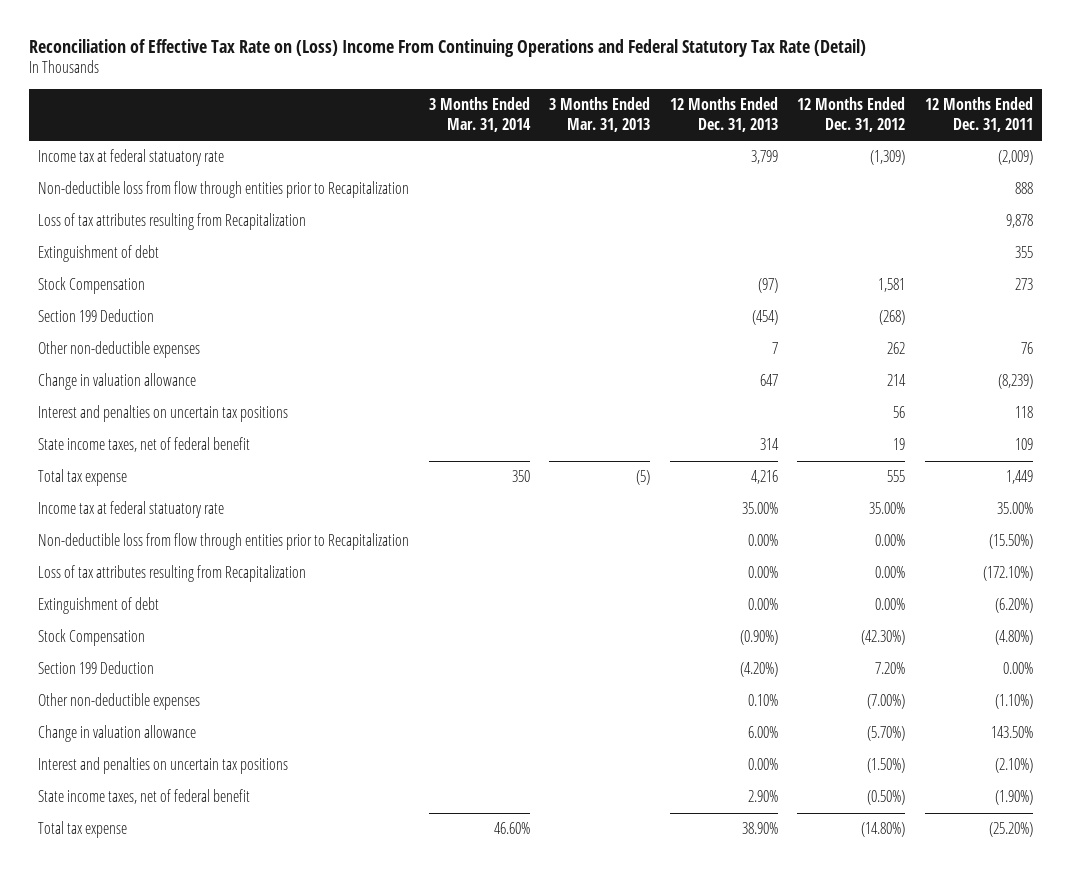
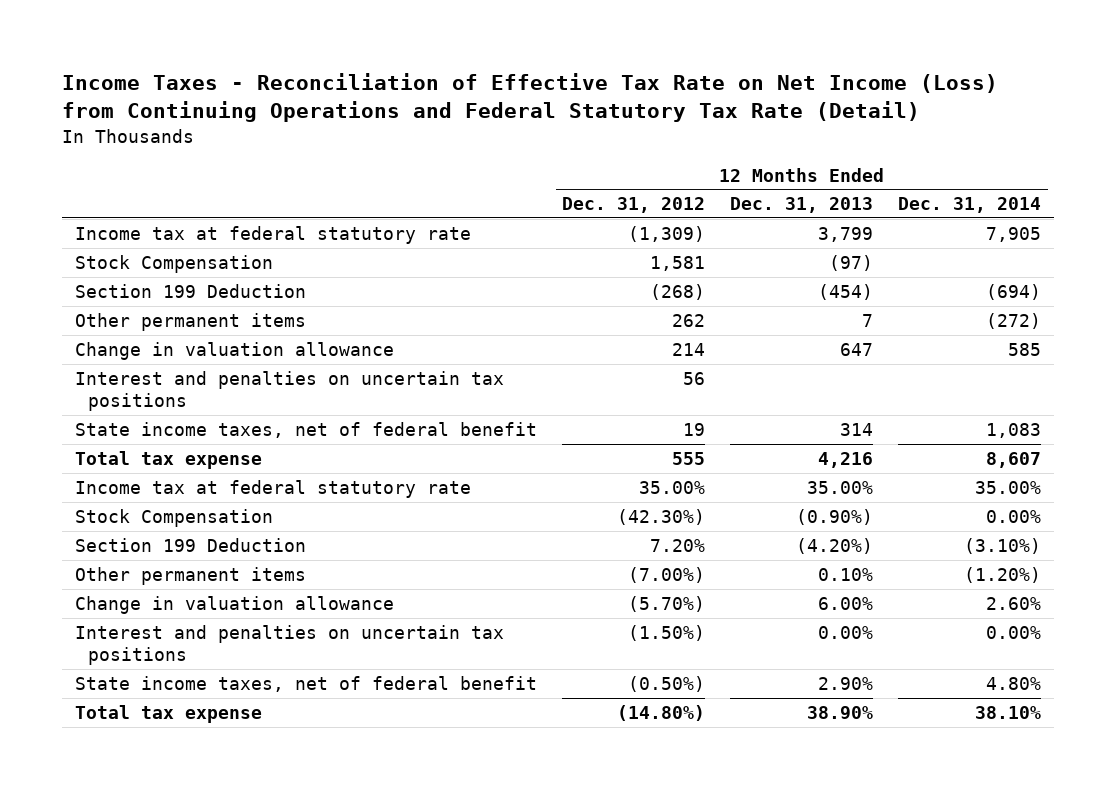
[28,38,866,57] Reconciliation of Effective Tax Rate on (Loss) Income From Continuing Operations and Federal Statutory Tax Rate (Detail) -> [61,73,998,123] Income Taxes - Reconciliation of Effective Tax Rate on Net Income (Loss) from Continuing Operations and Federal Statutory Tax Rate (Detail)
[428,97,531,132] 3 Months Ended Mar. 31, 2014 -> none
[549,97,651,132] 3 Months Ended Mar. 31, 2013 -> none
[924,97,1033,132] 12 Months Ended Dec. 31, 2011 -> none
none -> [898,197,1042,214] Dec. 31, 2014
[38,181,410,199] Non-deductible loss from flow through entities prior to Recapitalization -> none
[38,213,307,231] Loss of tax attributes resulting from Recapitalization -> none
[38,245,160,263] Extinguishment of debt -> none
[38,149,225,167] Income tax at federal statuatory rate -> [74,225,471,244] Income tax at federal statutory rate
[38,341,201,359] Other non-deductible expenses -> [74,312,306,331] Other permanent items
[38,533,410,551] Non-deductible loss from flow through entities prior to Recapitalization -> none
[38,565,307,583] Loss of tax attributes resulting from Recapitalization -> none
[38,597,160,615] Extinguishment of debt -> none
[38,501,225,519] Income tax at federal statuatory rate -> [74,479,471,498] Income tax at federal statutory rate
[38,693,201,711] Other non-deductible expenses -> none
none -> [74,566,306,585] Other permanent items

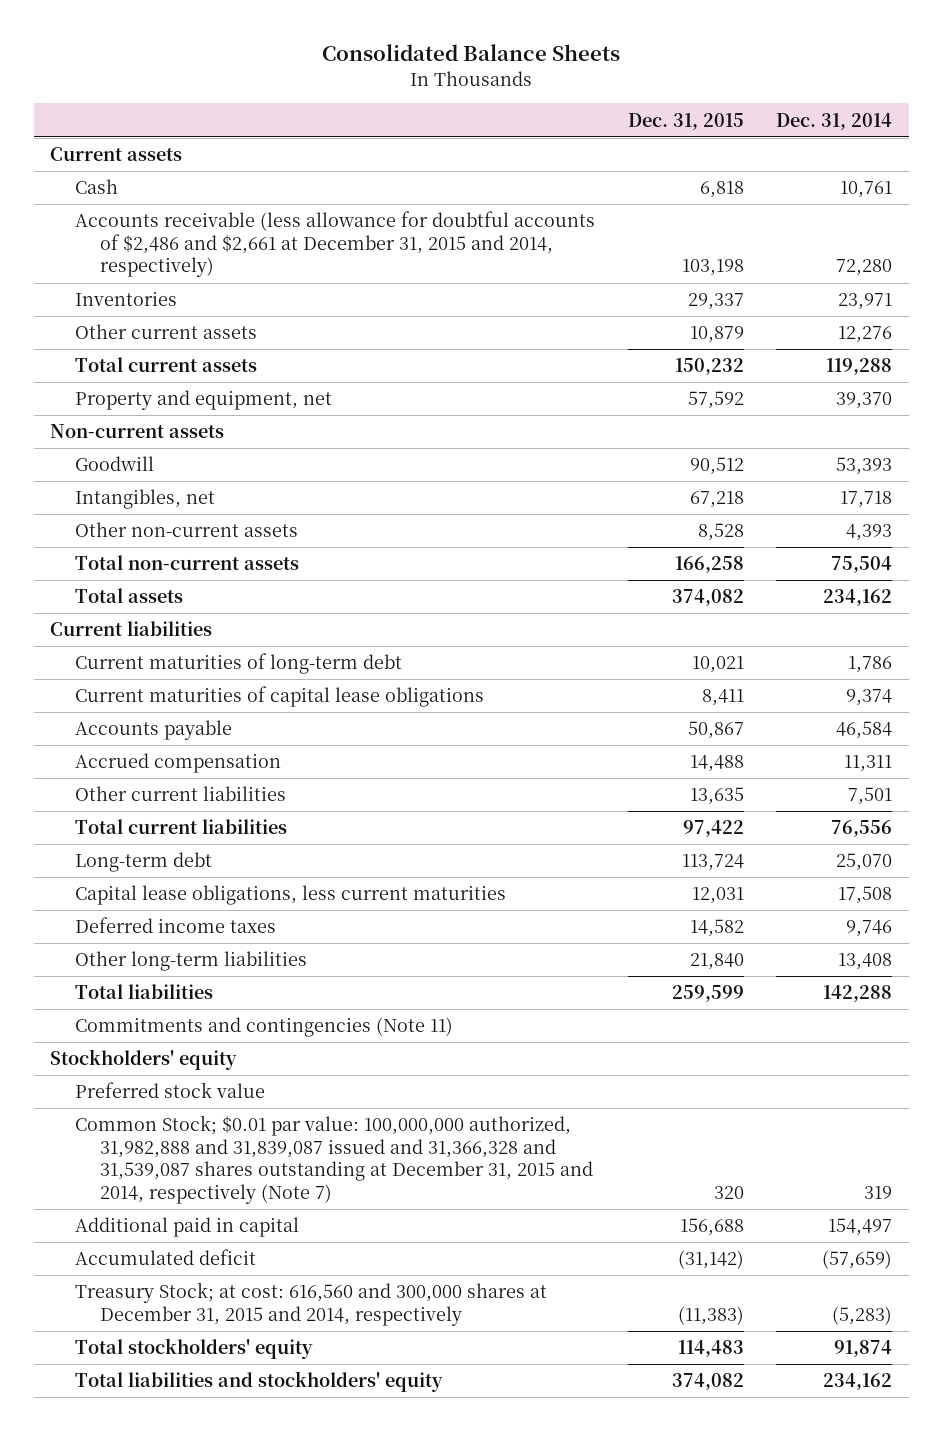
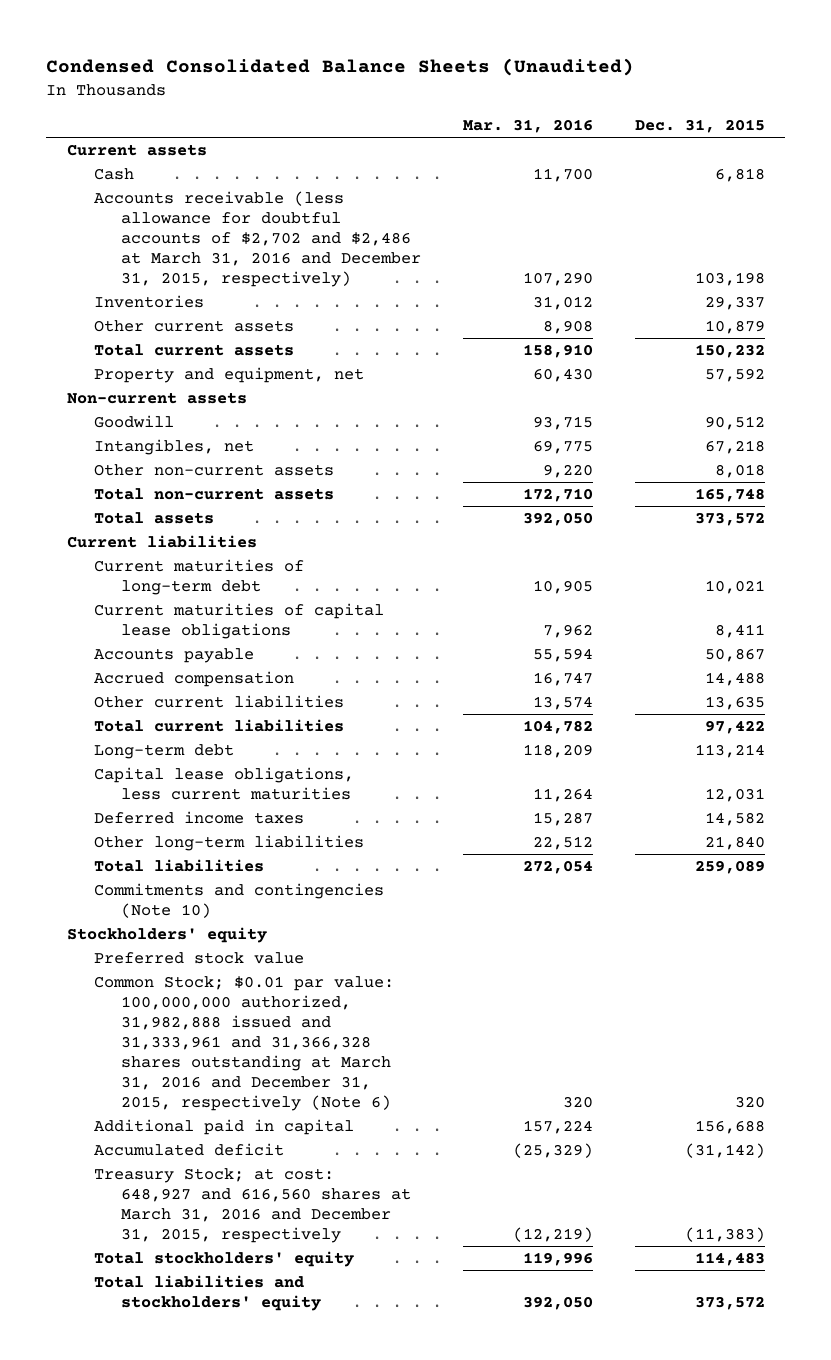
[322,44,621,62] Consolidated Balance Sheets -> [45,58,634,77] Condensed Consolidated Balance Sheets (Unaudited)
[776,112,893,130] Dec. 31, 2014 -> none
none -> [462,118,593,133] Mar. 31, 2016
[75,211,596,278] Accounts receivable (less allowance for doubtful accounts of $2,486 and $2,661 at December 31, 2015 and 2014, respectively) -> [93,191,422,288] Accounts receivable (less allowance for doubtful accounts of $2,702 and $2,486 at March 31, 2016 and December 31, 2015, respectively)
[697,523,744,542] 8,528 -> [714,464,765,479] 8,018
[674,556,744,574] 166,258 -> [694,488,765,503] 165,748
[671,589,744,607] 374,082 -> [694,512,765,527] 373,572
[681,854,744,872] 113,724 -> [694,744,765,759] 113,214
[671,985,744,1003] 259,599 -> [694,860,765,875] 259,089
[75,1017,454,1038] Commitments and contingencies (Note 11) -> [93,883,384,919] Commitments and contingencies (Note 10)
[75,1115,594,1204] Common Stock; $0.01 par value: 100,000,000 authorized, 31,982,888 and 31,839,087 issued and 31,366,328 and 31,539,087 shares outstanding at December 31, 2015 and 2014, respectively (Note 7) -> [93,976,394,1112] Common Stock; $0.01 par value: 100,000,000 authorized, 31,982,888 issued and 31,333,961 and 31,366,328 shares outstanding at March 31, 2016 and December 31, 2015, respectively (Note 6)
[75,1282,548,1326] Treasury Stock; at cost: 616,560 and 300,000 shares at December 31, 2015 and 2014, respectively -> [93,1168,412,1244] Treasury Stock; at cost: 648,927 and 616,560 shares at March 31, 2016 and December 31, 2015, respectively
[671,1373,744,1391] 374,082 -> [694,1296,765,1311] 373,572

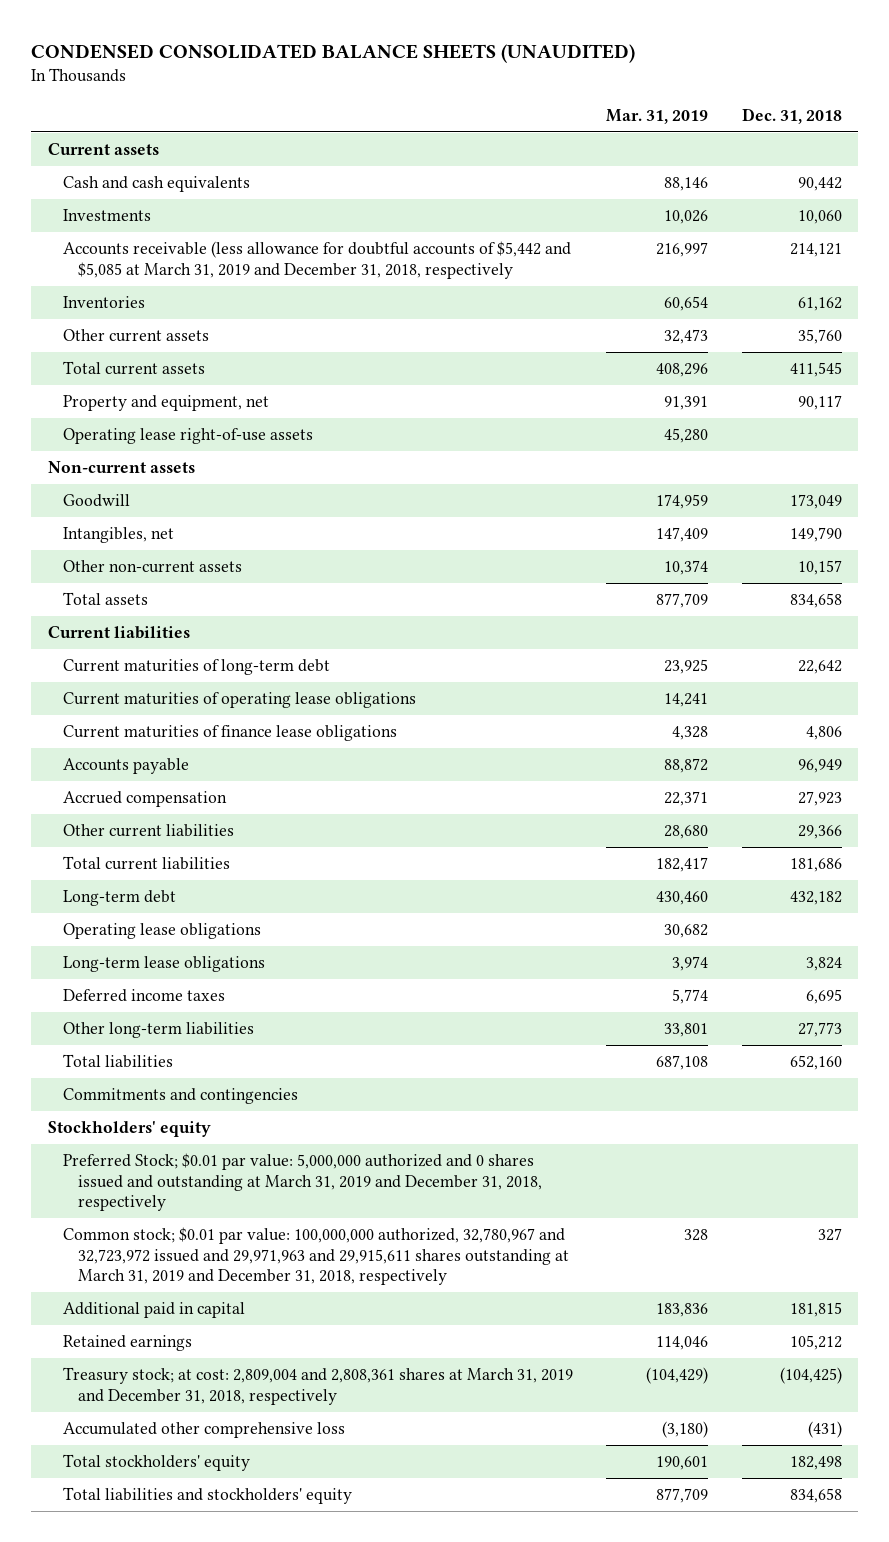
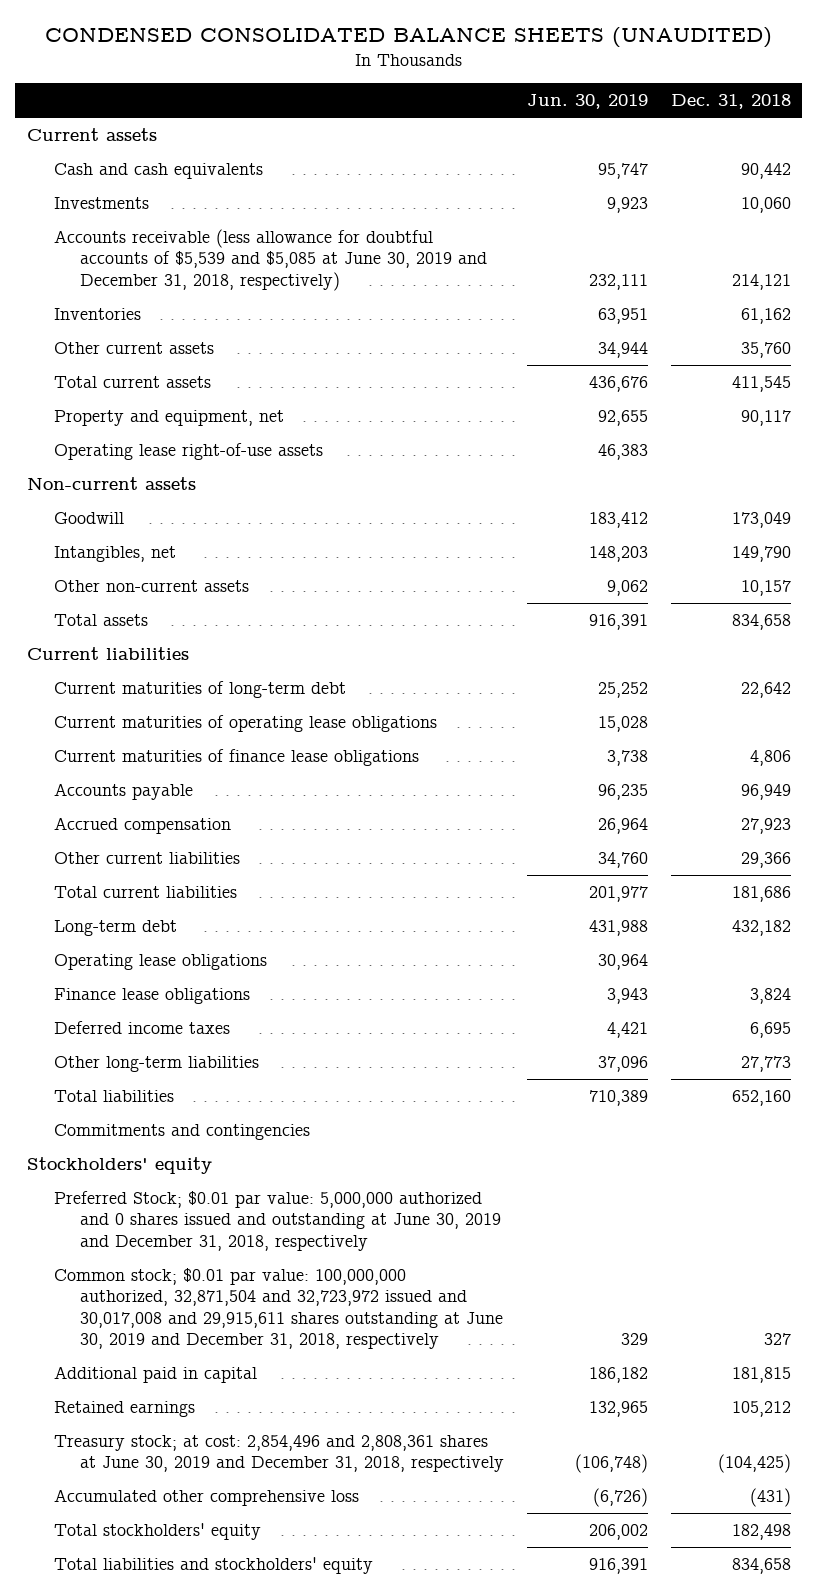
[606,108,709,124] Mar. 31, 2019 -> none
none -> [527,94,649,110] Jun. 30, 2019
[62,241,571,279] Accounts receivable (less allowance for doubtful accounts of $5,442 and $5,085 at March 31, 2019 and December 31, 2018, respectively -> [53,229,488,291] Accounts receivable (less allowance for doubtful accounts of $5,539 and $5,085 at June 30, 2019 and December 31, 2018, respectively)
[62,956,265,973] Long-term lease obligations -> [53,988,250,1005] Finance lease obligations
[62,1153,543,1211] Preferred Stock; $0.01 par value: 5,000,000 authorized and 0 shares issued and outstanding at March 31, 2019 and December 31, 2018, respectively -> [53,1191,502,1251] Preferred Stock; $0.01 par value: 5,000,000 authorized and 0 shares issued and outstanding at June 30, 2019 and December 31, 2018, respectively
[62,1227,570,1285] Common stock; $0.01 par value: 100,000,000 authorized, 32,780,967 and 32,723,972 issued and 29,971,963 and 29,915,611 shares outstanding at March 31, 2019 and December 31, 2018, respectively -> [53,1268,504,1350] Common stock; $0.01 par value: 100,000,000 authorized, 32,871,504 and 32,723,972 issued and 30,017,008 and 29,915,611 shares outstanding at June 30, 2019 and December 31, 2018, respectively
[62,1367,573,1405] Treasury stock; at cost: 2,809,004 and 2,808,361 shares at March 31, 2019 and December 31, 2018, respectively -> [53,1435,505,1473] Treasury stock; at cost: 2,854,496 and 2,808,361 shares at June 30, 2019 and December 31, 2018, respectively

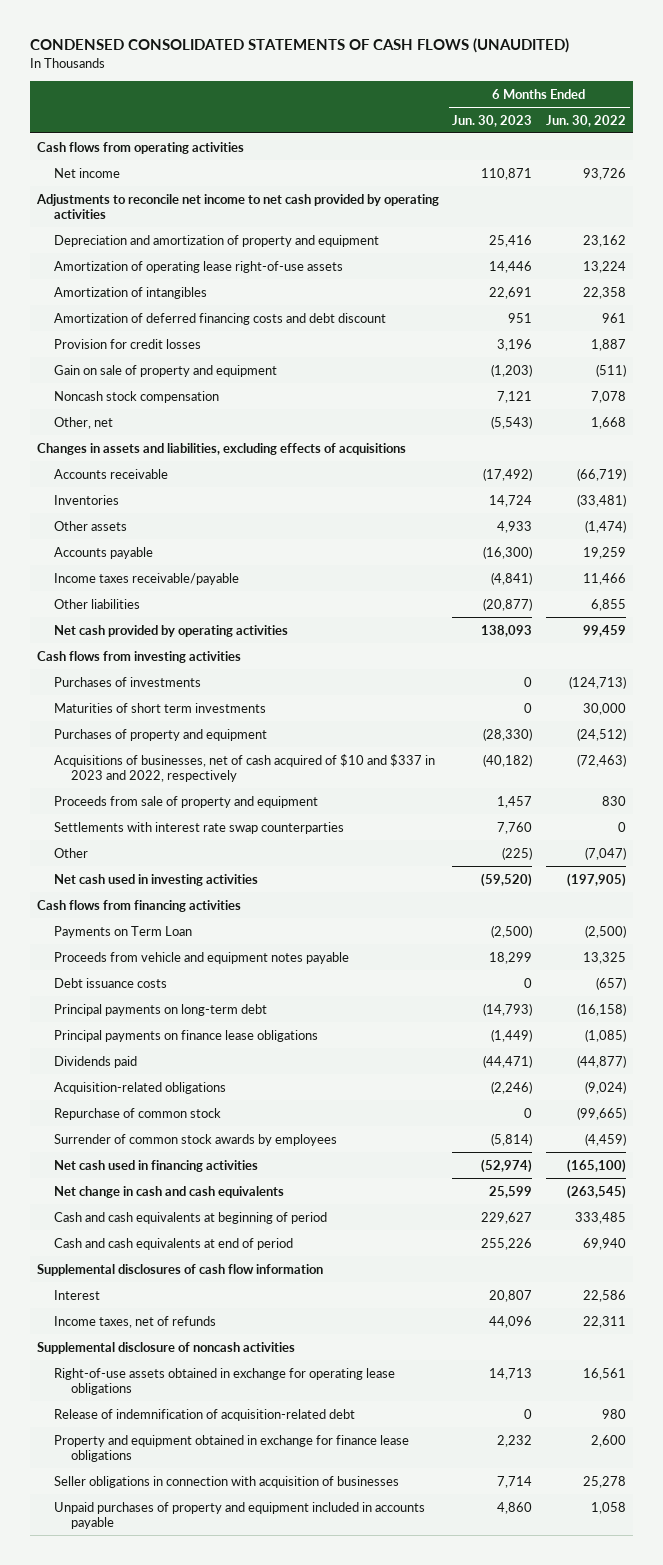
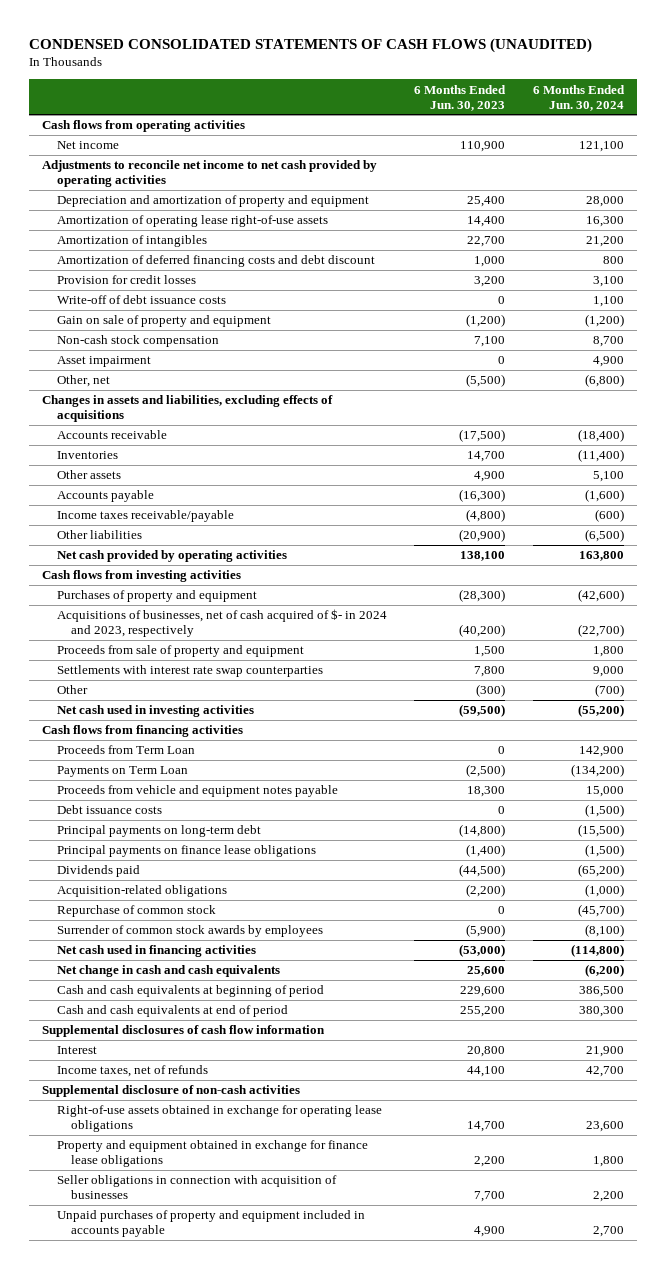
[546,114,627,127] Jun. 30, 2022 -> none
none -> [532,84,625,111] 6 Months Ended Jun. 30, 2024
[481,167,533,180] 110,871 -> [460,141,506,153] 110,900
[489,234,533,247] 25,416 -> [467,196,506,208] 25,400
[489,260,533,273] 14,446 -> [467,216,506,228] 14,400
[489,286,533,299] 22,691 -> [467,236,506,248] 22,700
[508,312,533,323] 951 -> [474,256,506,268] 1,000
[497,338,533,351] 3,196 -> [474,276,506,288] 3,200
none -> [56,295,226,305] Write-off of debt issuance costs
[491,363,533,377] (1,203) -> [466,314,506,328] (1,200)
[53,390,219,403] Noncash stock compensation -> [56,335,219,348] Non-cash stock compensation
[497,390,533,403] 7,121 -> [474,336,506,348] 7,100
none -> [56,356,151,368] Asset impairment
[491,415,533,429] (5,543) -> [466,374,506,388] (5,500)
[483,467,533,481] (17,492) -> [459,429,506,443] (17,500)
[489,494,533,507] 14,724 -> [467,451,506,463] 14,700
[497,520,533,533] 4,933 -> [474,471,506,483] 4,900
[491,571,533,585] (4,841) -> [466,509,506,523] (4,800)
[483,597,533,611] (20,877) -> [459,529,506,543] (20,900)
[481,624,533,637] 138,093 -> [460,551,506,562] 138,100
[53,676,201,687] Purchases of investments -> none
[53,702,266,713] Maturities of short term investments -> none
[483,727,533,741] (28,330) -> [459,589,506,603] (28,300)
[53,753,435,783] Acquisitions of businesses, net of cash acquired of $10 and $337 in 2023 and 2022, respectively -> [56,609,387,638] Acquisitions of businesses, net of cash acquired of $- in 2024 and 2023, respectively
[483,753,533,767] (40,182) -> [459,624,506,638] (40,200)
[497,795,533,808] 1,457 -> [474,646,506,658] 1,500
[497,821,533,834] 7,760 -> [474,666,506,678] 7,800
[502,846,533,860] (225) -> [476,684,506,698] (300)
[481,872,533,887] (59,520) -> [459,704,506,718] (59,500)
none -> [56,745,195,755] Proceeds from Term Loan
[489,951,533,964] 18,299 -> [467,786,506,798] 18,300
[483,1002,533,1016] (14,793) -> [459,824,506,838] (14,800)
[491,1028,533,1042] (1,449) -> [466,844,506,858] (1,400)
[483,1054,533,1068] (44,471) -> [459,864,506,878] (44,500)
[491,1080,533,1094] (2,246) -> [466,884,506,898] (2,200)
[491,1132,533,1146] (5,814) -> [466,924,506,938] (5,900)
[481,1158,533,1173] (52,974) -> [459,944,506,958] (53,000)
[489,1185,533,1198] 25,599 -> [467,966,506,977] 25,600
[481,1211,533,1224] 229,627 -> [460,986,506,998] 229,600
[481,1237,533,1250] 255,226 -> [460,1006,506,1018] 255,200
[53,1408,355,1421] Release of indemnification of acquisition-related debt -> none
[489,1289,533,1302] 20,807 -> [467,1046,506,1058] 20,800
[489,1315,533,1328] 44,096 -> [467,1066,506,1078] 44,100
[36,1341,295,1354] Supplemental disclosure of noncash activities -> [42,1085,301,1098] Supplemental disclosure of non-cash activities
[489,1367,533,1380] 14,713 -> [467,1121,506,1133] 14,700
[497,1434,533,1447] 2,232 -> [474,1156,506,1168] 2,200
[497,1475,533,1488] 7,714 -> [474,1191,506,1203] 7,700
[497,1501,533,1514] 4,860 -> [474,1226,506,1238] 4,900

